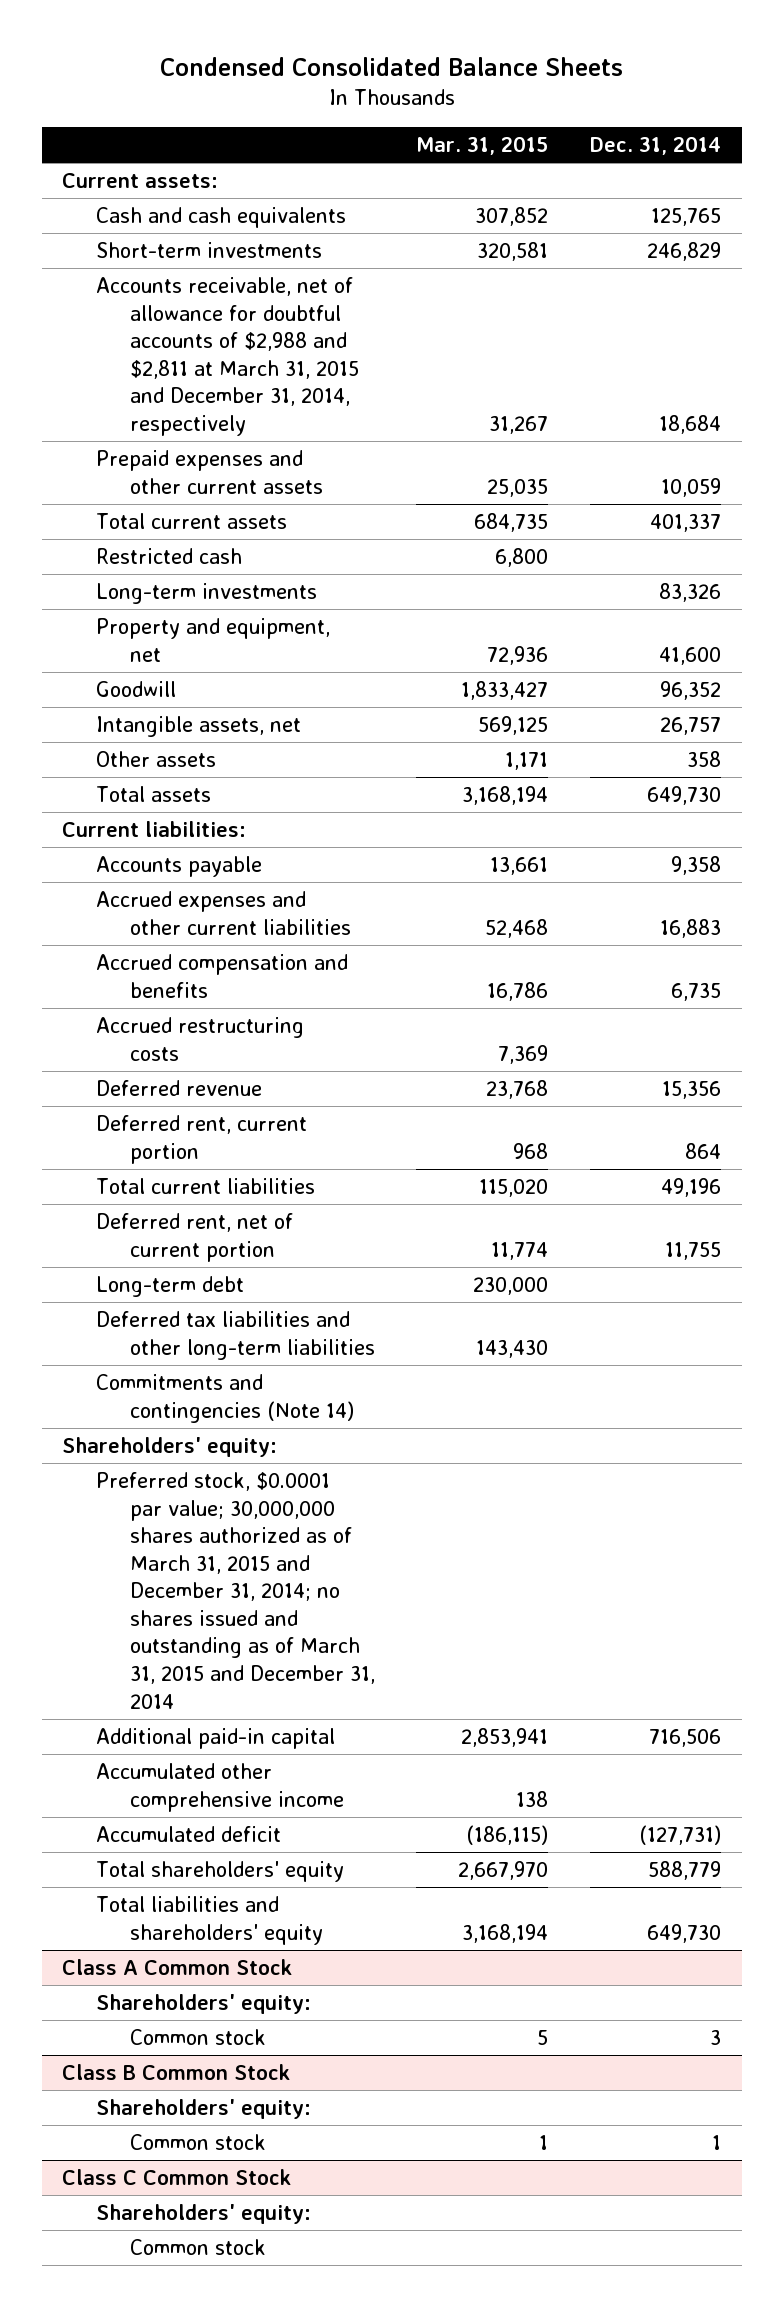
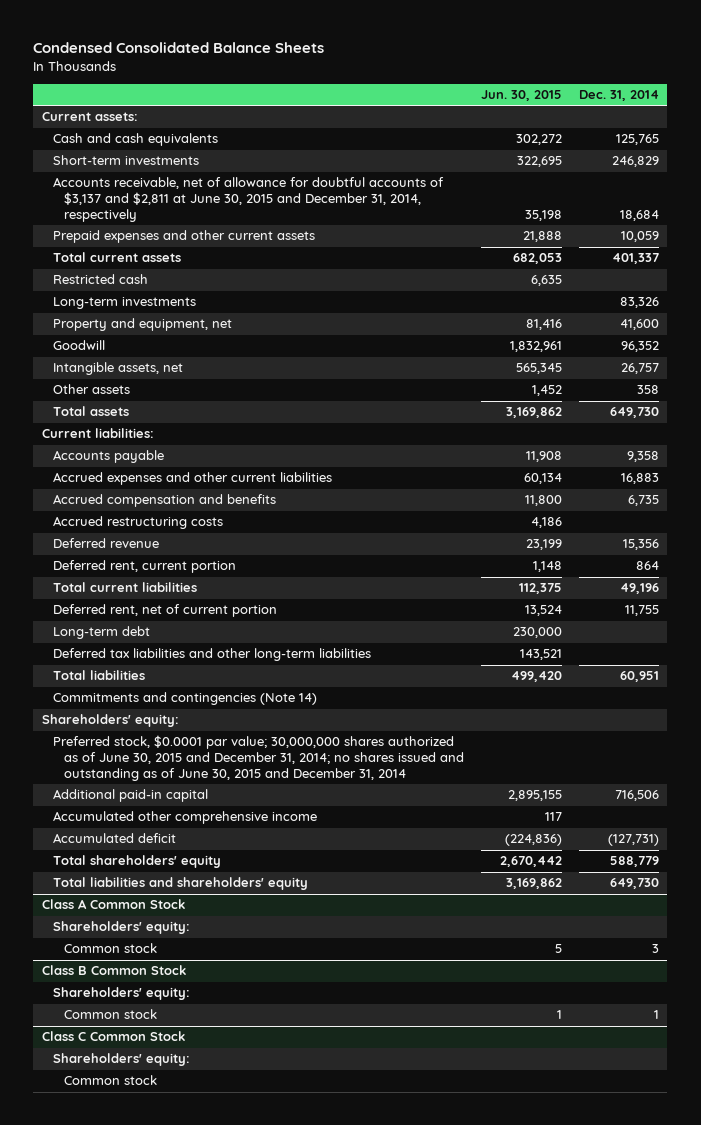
[416,136,549,156] Mar. 31, 2015 -> none
none -> [481,90,563,102] Jun. 30, 2015
[96,277,359,436] Accounts receivable, net of allowance for doubtful accounts of $2,988 and $2,811 at March 31, 2015 and December 31, 2014, respectively -> [53,177,445,223] Accounts receivable, net of allowance for doubtful accounts of $3,137 and $2,811 at June 30, 2015 and December 31, 2014, respectively
none -> [53,670,146,681] Total liabilities
[96,1472,375,1709] Preferred stock, $0.0001 par value; 30,000,000 shares authorized as of March 31, 2015 and December 31, 2014; no shares issued and outstanding as of March 31, 2015 and December 31, 2014 -> [53,735,465,782] Preferred stock, $0.0001 par value; 30,000,000 shares authorized as of June 30, 2015 and December 31, 2014; no shares issued and outstanding as of June 30, 2015 and December 31, 2014

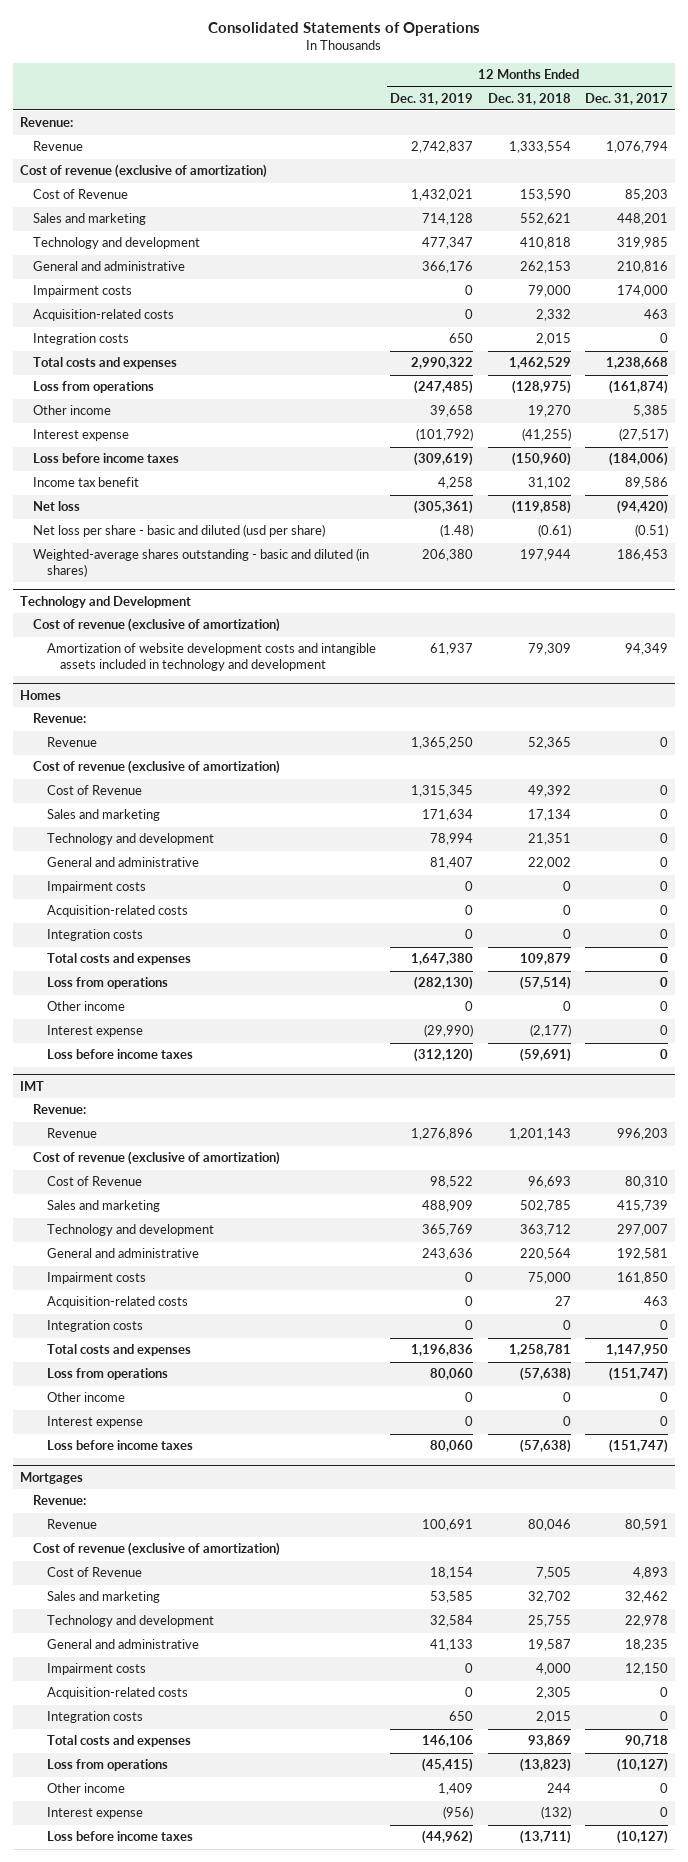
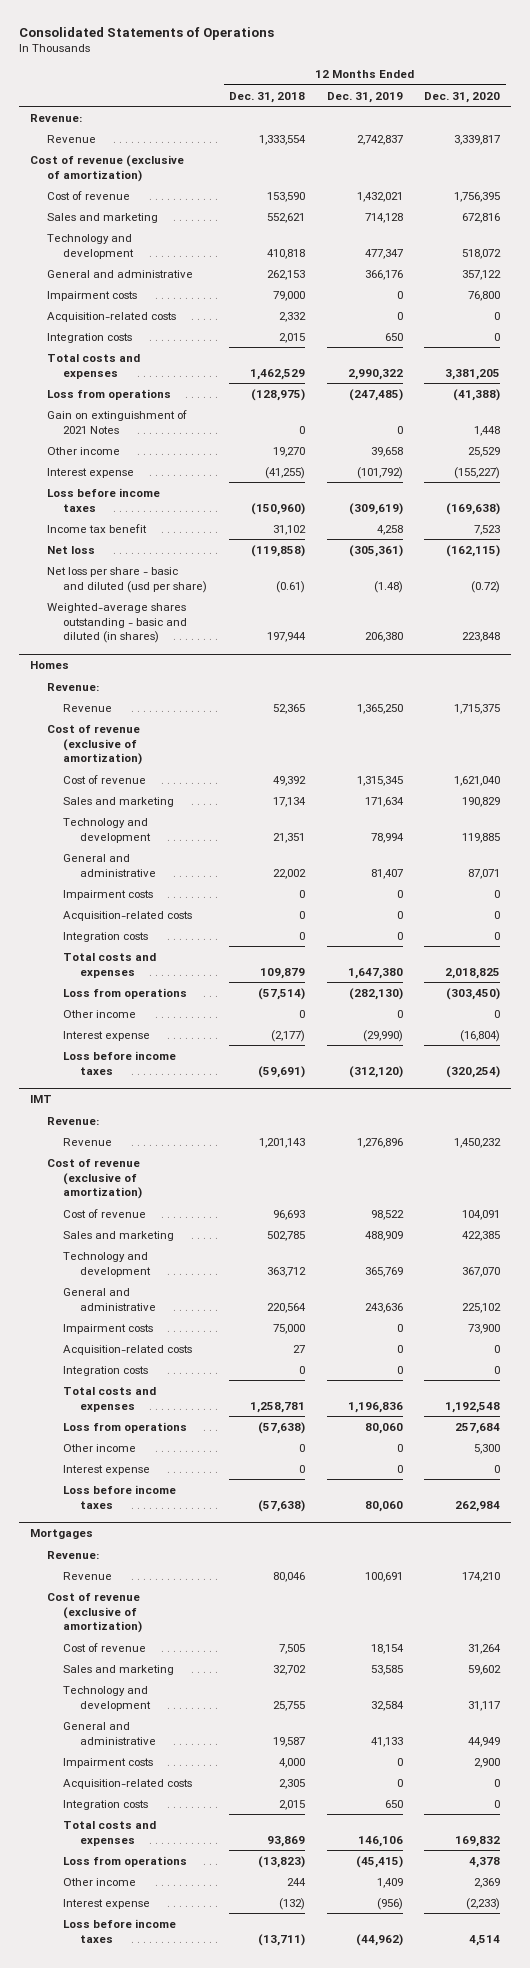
[584,92,668,105] Dec. 31, 2017 -> none
none -> [424,91,501,103] Dec. 31, 2020
[33,189,129,200] Cost of Revenue -> [46,190,130,200] Cost of revenue
none -> [46,409,187,434] Gain on extinguishment of 2021 Notes
[19,596,191,609] Technology and Development -> none
[33,618,281,633] Cost of revenue (exclusive of amortization) -> none
[46,643,376,672] Amortization of website development costs and intangible assets included in technology and development -> none
[46,785,142,796] Cost of Revenue -> [63,774,147,784] Cost of revenue
[46,1176,142,1187] Cost of Revenue -> [63,1208,147,1218] Cost of revenue
[46,1567,142,1578] Cost of Revenue -> [63,1642,147,1652] Cost of revenue

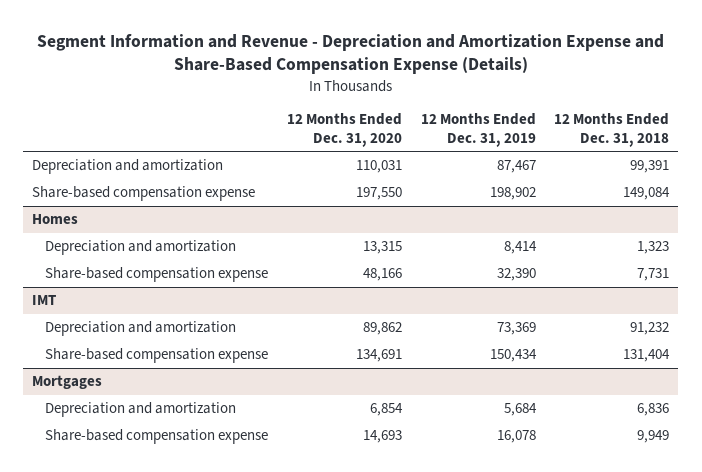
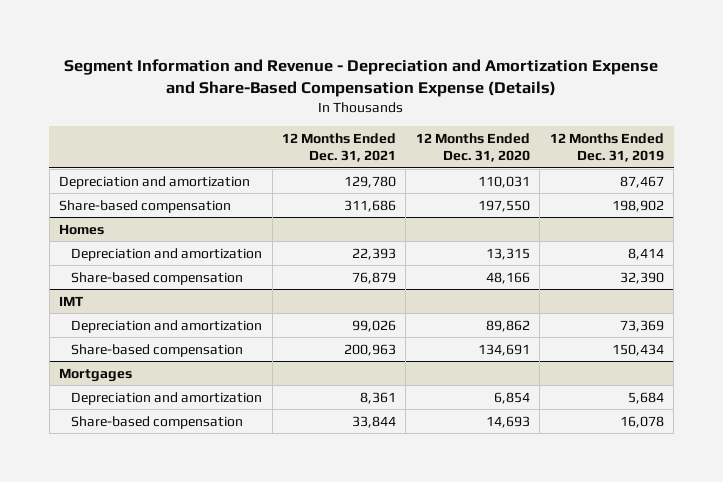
[554,113,670,148] 12 Months Ended Dec. 31, 2018 -> none
none -> [282,132,397,163] 12 Months Ended Dec. 31, 2021
[32,186,256,202] Share-based compensation expense -> [58,199,231,213] Share-based compensation
[45,267,269,283] Share-based compensation expense -> [71,271,244,285] Share-based compensation
[45,348,269,364] Share-based compensation expense -> [71,343,244,357] Share-based compensation
[45,429,269,445] Share-based compensation expense -> [71,415,244,429] Share-based compensation

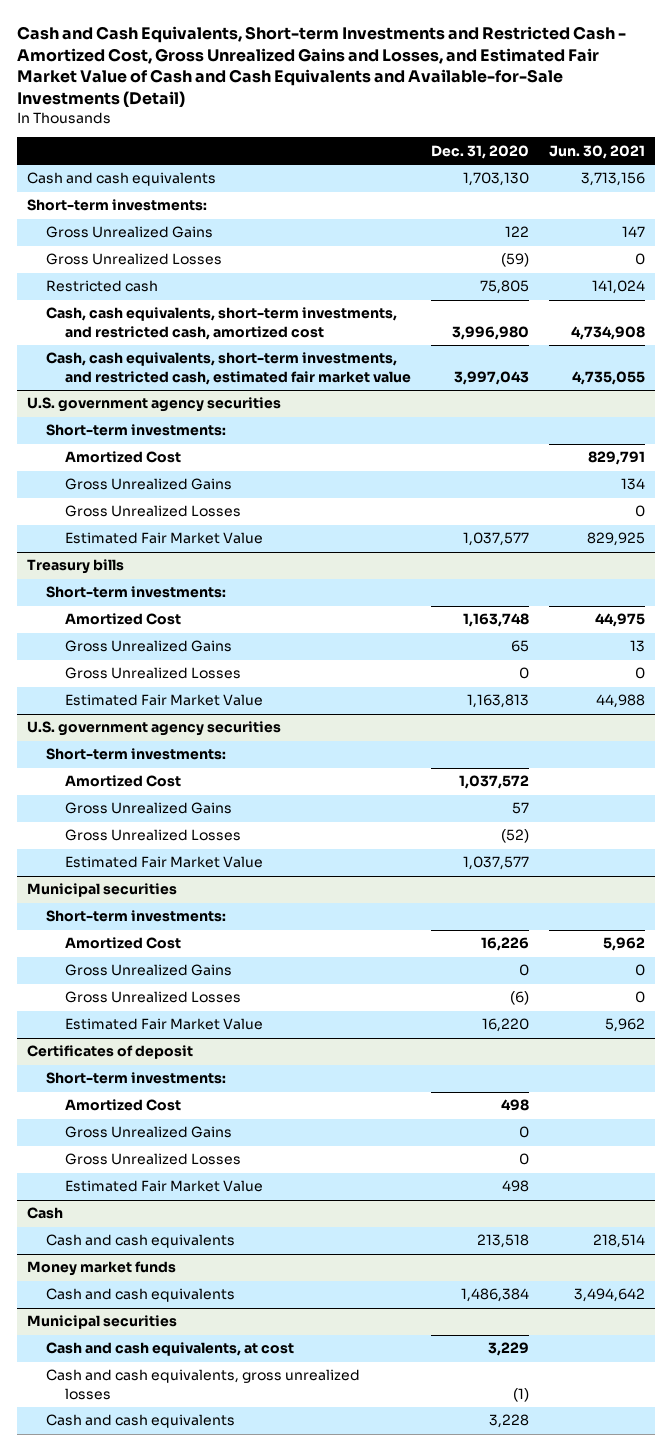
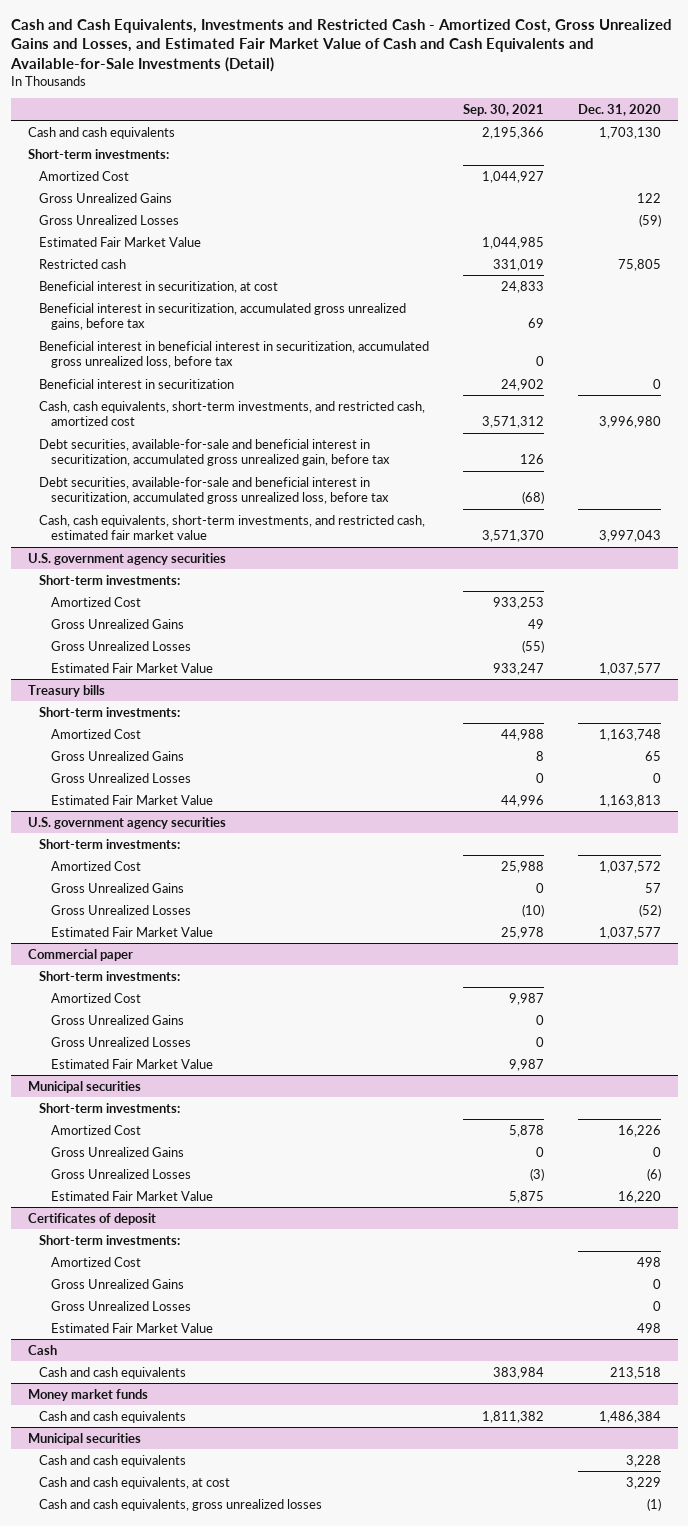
[16,25,626,108] Cash and Cash Equivalents, Short-term Investments and Restricted Cash - Amortized Cost, Gross Unrealized Gains and Losses, and Estimated Fair Market Value of Cash and Cash Equivalents and Available-for-Sale Investments (Detail) -> [9,19,672,72] Cash and Cash Equivalents, Investments and Restricted Cash - Amortized Cost, Gross Unrealized Gains and Losses, and Estimated Fair Market Value of Cash and Cash Equivalents and Available-for-Sale Investments (Detail)
[548,144,645,159] Jun. 30, 2021 -> none
none -> [463,103,545,116] Sep. 30, 2021
none -> [39,170,130,181] Amortized Cost
none -> [39,236,202,247] Estimated Fair Market Value
none -> [39,280,279,293] Beneficial interest in securitization, at cost
none -> [39,302,407,331] Beneficial interest in securitization, accumulated gross unrealized gains, before tax
none -> [39,340,430,369] Beneficial interest in beneficial interest in securitization, accumulated gross unrealized loss, before tax
none -> [39,378,235,389] Beneficial interest in securitization
none -> [39,438,390,467] Debt securities, available-for-sale and beneficial interest in securitization, accumulated gross unrealized gain, before tax
none -> [39,476,389,505] Debt securities, available-for-sale and beneficial interest in securitization, accumulated gross unrealized loss, before tax
none -> [27,948,133,961] Commercial paper
none -> [39,970,181,981] Short-term investments:
none -> [50,992,141,1003] Amortized Cost
none -> [50,1014,184,1025] Gross Unrealized Gains
none -> [50,1036,191,1047] Gross Unrealized Losses
none -> [50,1058,213,1069] Estimated Fair Market Value
[46,1414,236,1429] Cash and cash equivalents -> [39,1454,187,1467] Cash and cash equivalents

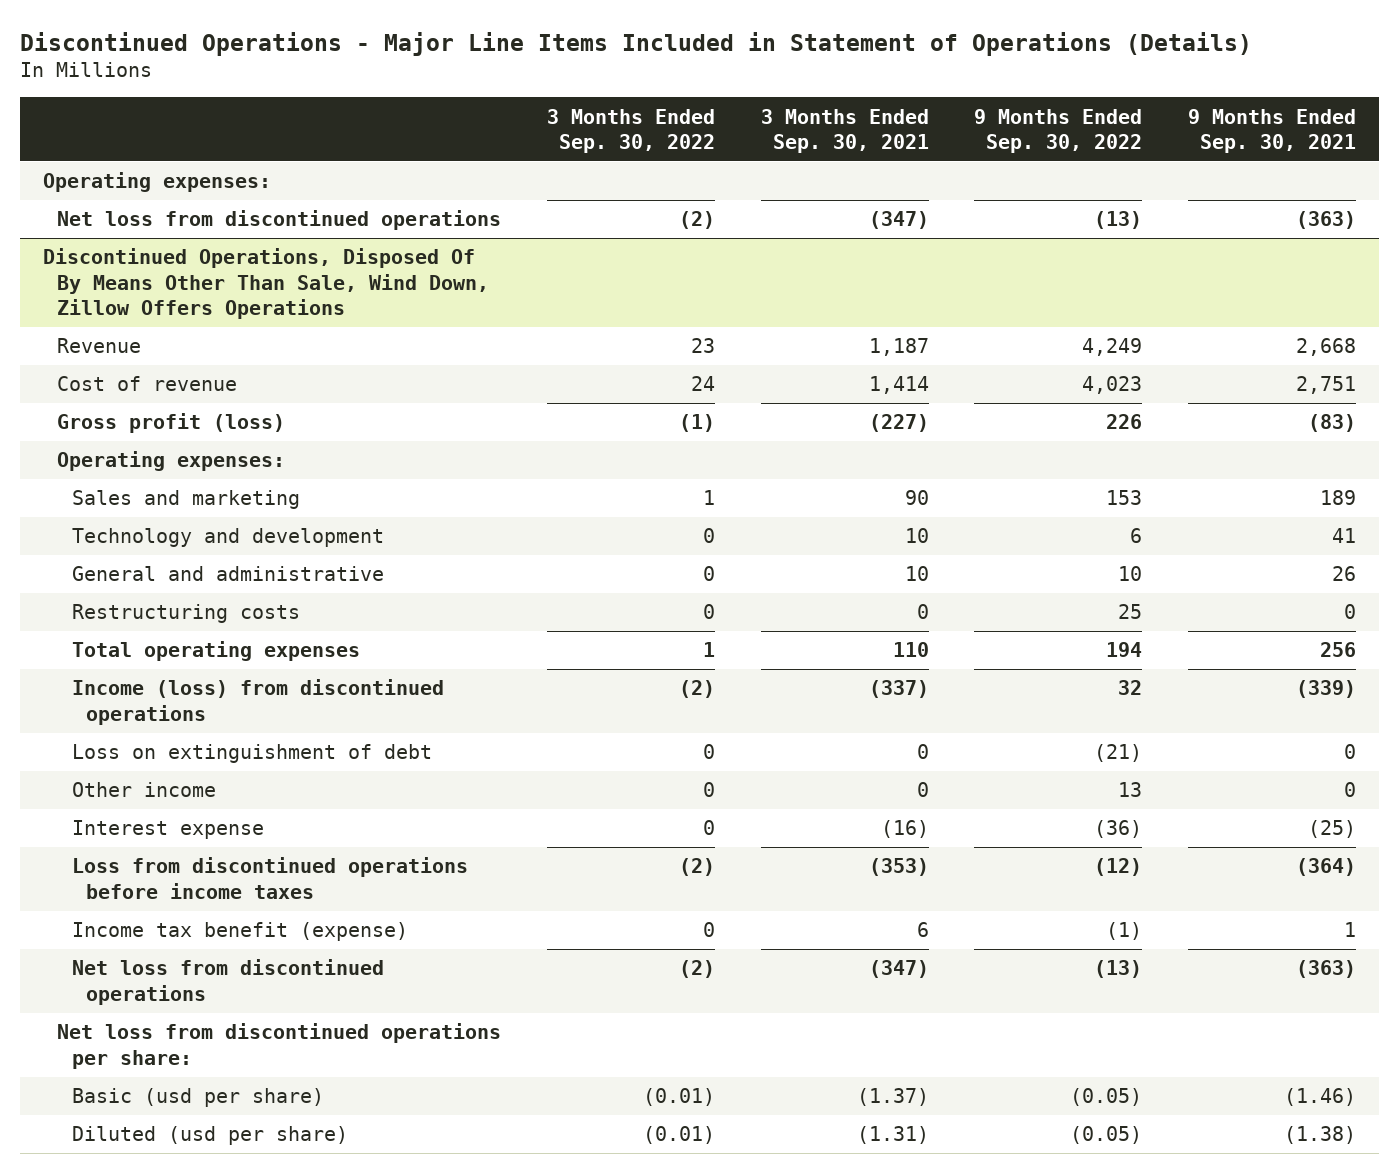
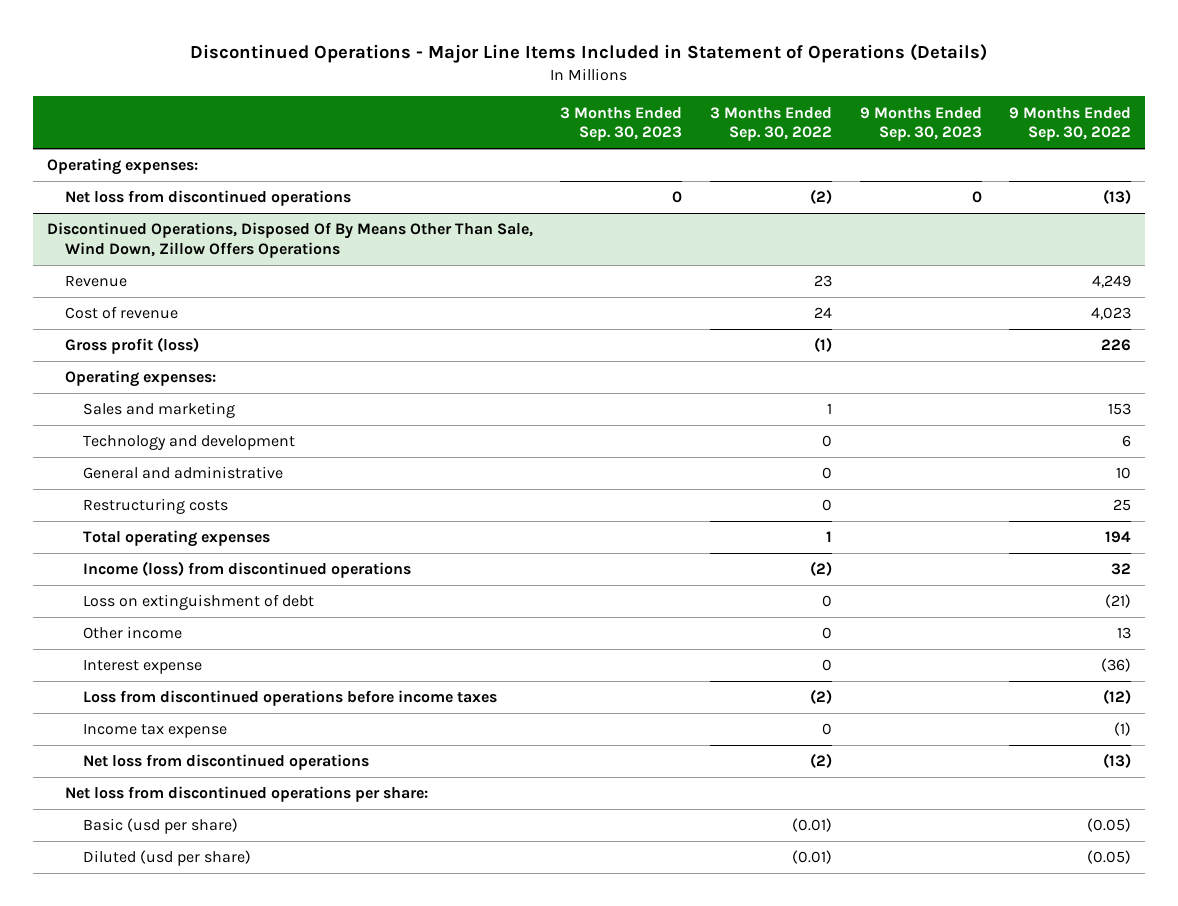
[760,108,929,153] 3 Months Ended Sep. 30, 2021 -> none
[1187,108,1356,153] 9 Months Ended Sep. 30, 2021 -> none
none -> [560,106,683,142] 3 Months Ended Sep. 30, 2023
none -> [859,106,982,142] 9 Months Ended Sep. 30, 2023
[71,922,408,942] Income tax benefit (expense) -> [83,723,228,739] Income tax expense

